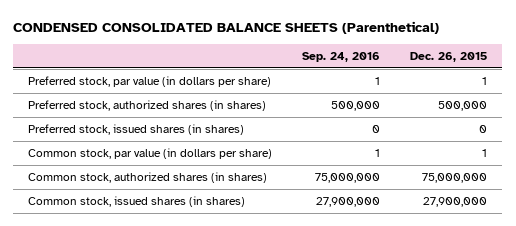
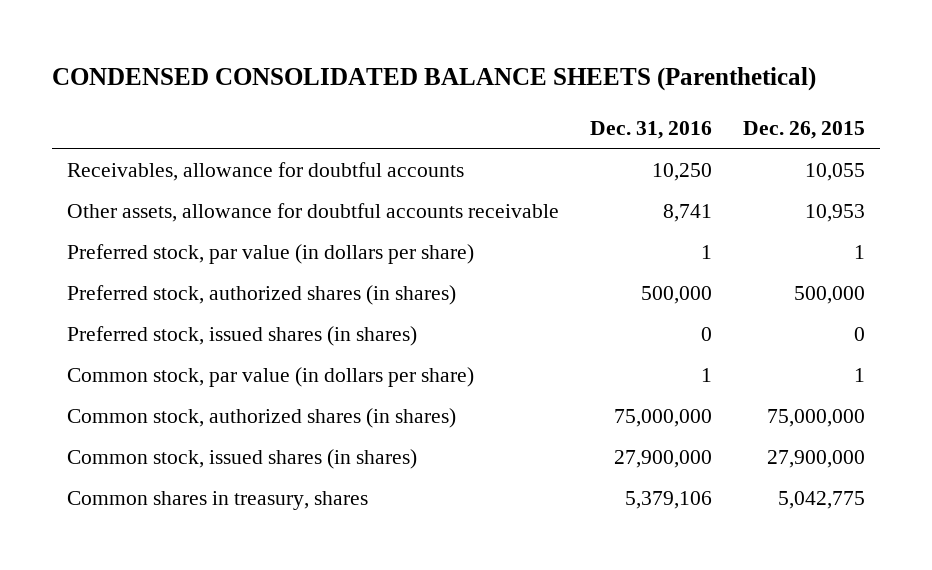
[302,51,381,62] Sep. 24, 2016 -> none
none -> [589,120,712,139] Dec. 31, 2016
none -> [67,161,465,181] Receivables, allowance for doubtful accounts
none -> [67,202,560,222] Other assets, allowance for doubtful accounts receivable
none -> [67,490,369,510] Common shares in treasury, shares

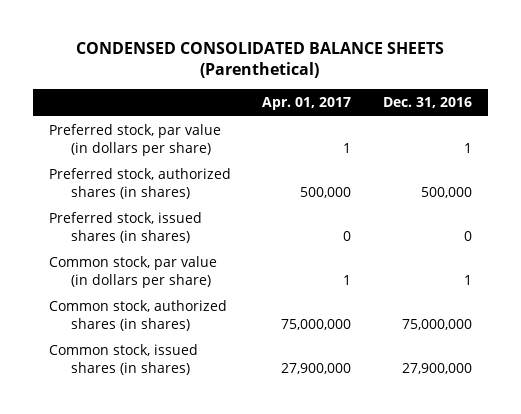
[742,120,865,139] Dec. 26, 2015 -> none
none -> [262,97,352,111] Apr. 01, 2017
[67,161,465,181] Receivables, allowance for doubtful accounts -> none
[67,202,560,222] Other assets, allowance for doubtful accounts receivable -> none
[67,490,369,510] Common shares in treasury, shares -> none

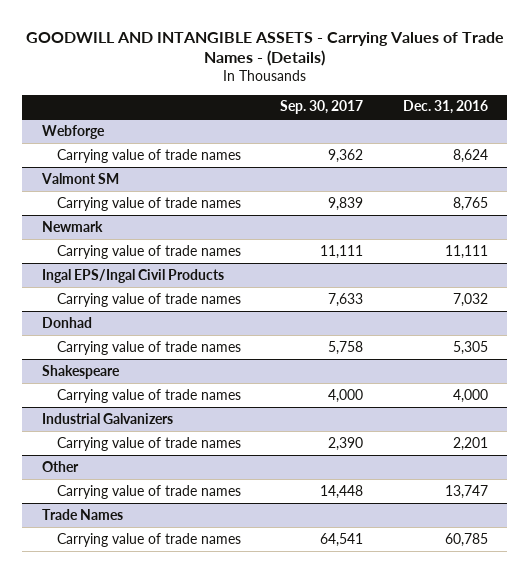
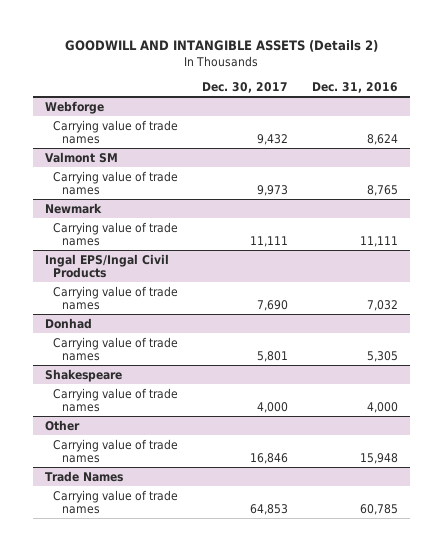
[25,31,504,67] GOODWILL AND INTANGIBLE ASSETS - Carrying Values of Trade Names - (Details) -> [65,40,379,53] GOODWILL AND INTANGIBLE ASSETS (Details 2)
[280,100,364,115] Sep. 30, 2017 -> none
none -> [202,82,289,94] Dec. 30, 2017
[41,412,173,424] Industrial Galvanizers -> none
[57,436,242,451] Carrying value of trade names -> none
[444,484,488,499] 13,747 -> [359,453,398,465] 15,948

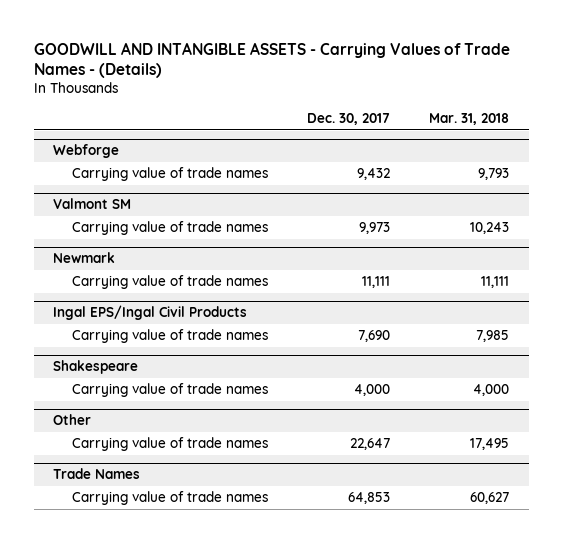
[65,40,379,53] GOODWILL AND INTANGIBLE ASSETS (Details 2) -> [33,41,510,79] GOODWILL AND INTANGIBLE ASSETS - Carrying Values of Trade Names - (Details)
[311,82,398,94] Dec. 31, 2016 -> none
none -> [429,112,510,125] Mar. 31, 2018
[44,317,92,329] Donhad -> none
[53,336,179,362] Carrying value of trade names -> none
[250,453,289,465] 16,846 -> [350,438,391,451] 22,647

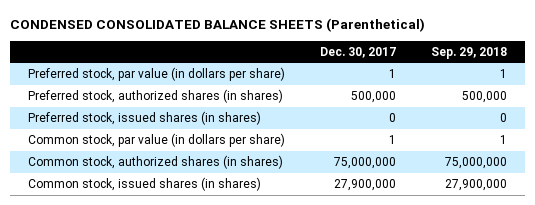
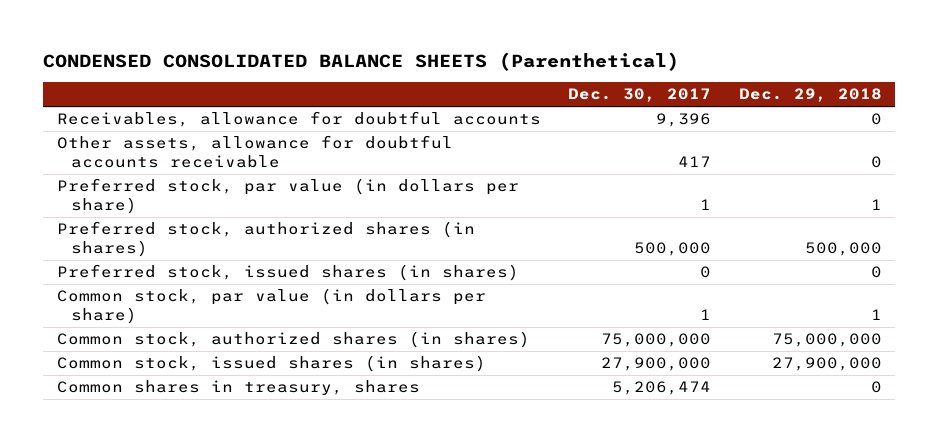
[431,46,508,59] Sep. 29, 2018 -> none
none -> [738,88,882,103] Dec. 29, 2018
none -> [57,111,542,128] Receivables, allowance for doubtful accounts
none -> [57,135,454,168] Other assets, allowance for doubtful accounts receivable
none -> [57,380,421,396] Common shares in treasury, shares

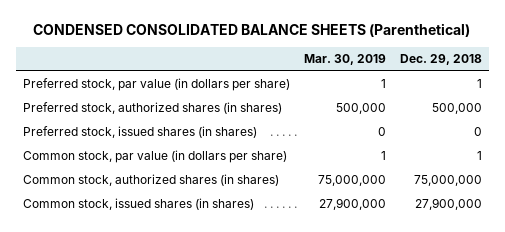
[568,88,712,103] Dec. 30, 2017 -> none
none -> [303,54,386,66] Mar. 30, 2019
[57,111,542,128] Receivables, allowance for doubtful accounts -> none
[57,135,454,168] Other assets, allowance for doubtful accounts receivable -> none
[57,380,421,396] Common shares in treasury, shares -> none

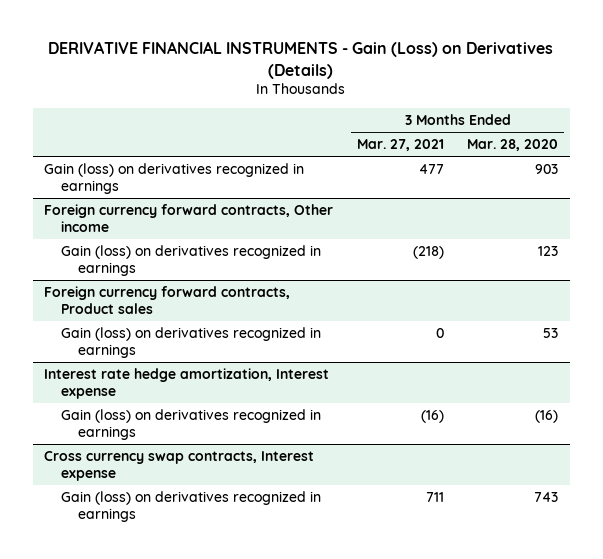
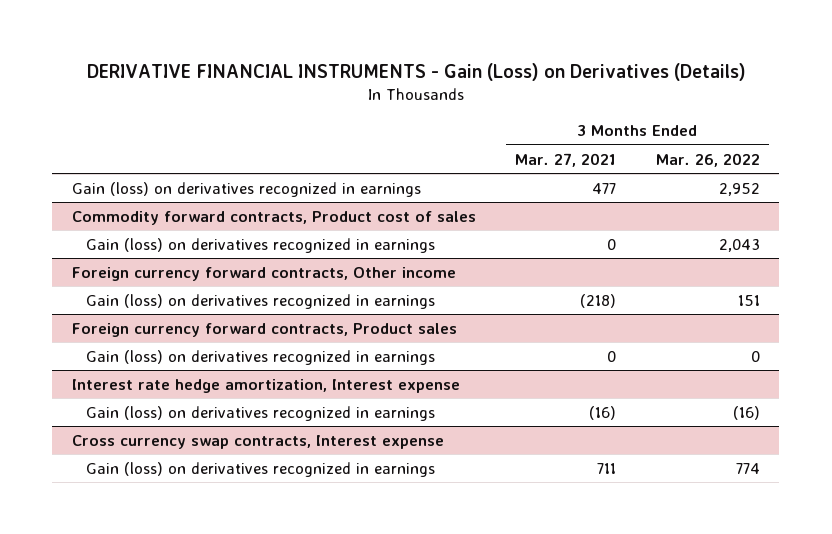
[467,139,559,152] Mar. 28, 2020 -> none
none -> [655,152,760,167] Mar. 26, 2022
none -> [72,210,477,225] Commodity forward contracts, Product cost of sales
none -> [85,237,435,253] Gain (loss) on derivatives recognized in earnings

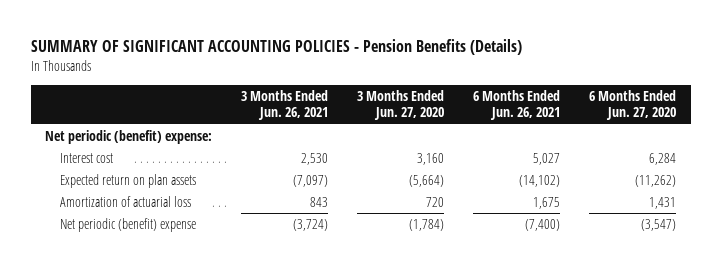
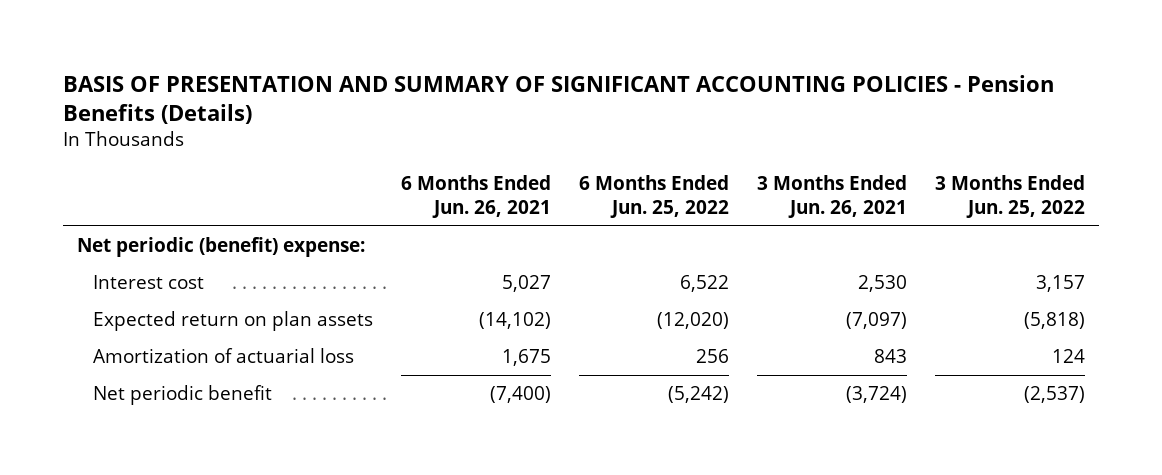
[30,39,522,56] SUMMARY OF SIGNIFICANT ACCOUNTING POLICIES - Pension Benefits (Details) -> [62,74,1054,124] BASIS OF PRESENTATION AND SUMMARY OF SIGNIFICANT ACCOUNTING POLICIES - Pension Benefits (Details)
[357,89,445,121] 3 Months Ended Jun. 27, 2020 -> none
[589,89,677,121] 6 Months Ended Jun. 27, 2020 -> none
none -> [579,174,730,218] 6 Months Ended Jun. 25, 2022
none -> [934,174,1085,218] 3 Months Ended Jun. 25, 2022
[60,218,197,233] Net periodic (benefit) expense -> [93,385,273,406] Net periodic benefit

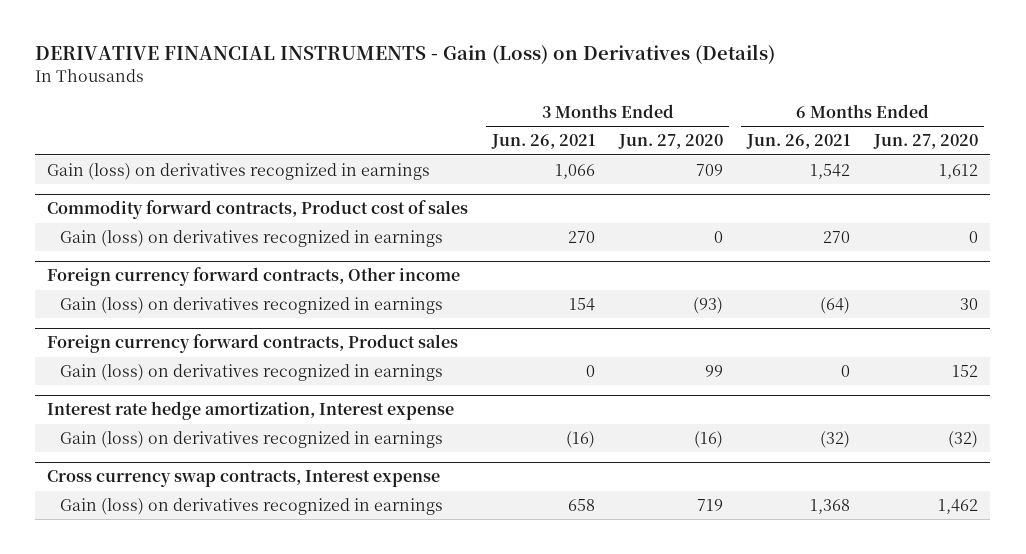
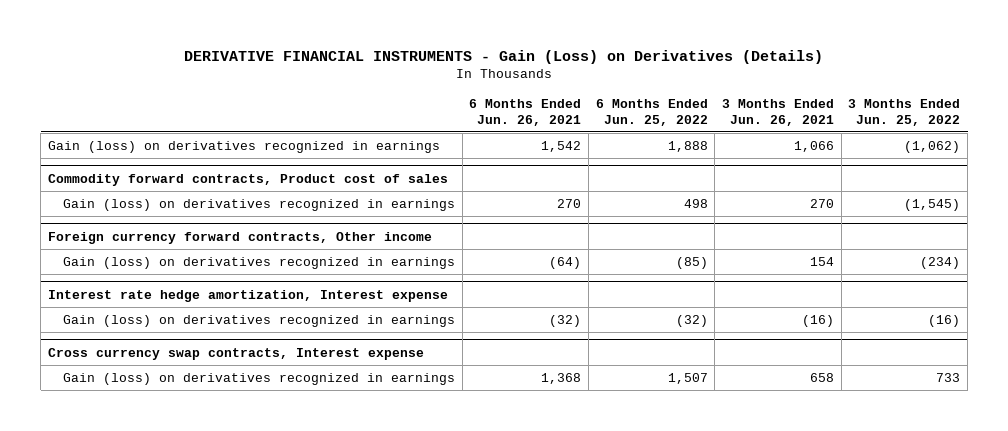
[618,134,724,150] Jun. 27, 2020 -> none
[873,134,979,150] Jun. 27, 2020 -> none
none -> [595,98,708,126] 6 Months Ended Jun. 25, 2022
none -> [848,98,961,126] 3 Months Ended Jun. 25, 2022
[47,334,459,354] Foreign currency forward contracts, Product sales -> none
[59,364,443,382] Gain (loss) on derivatives recognized in earnings -> none

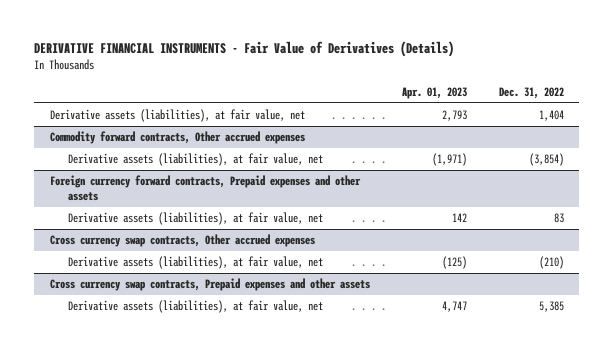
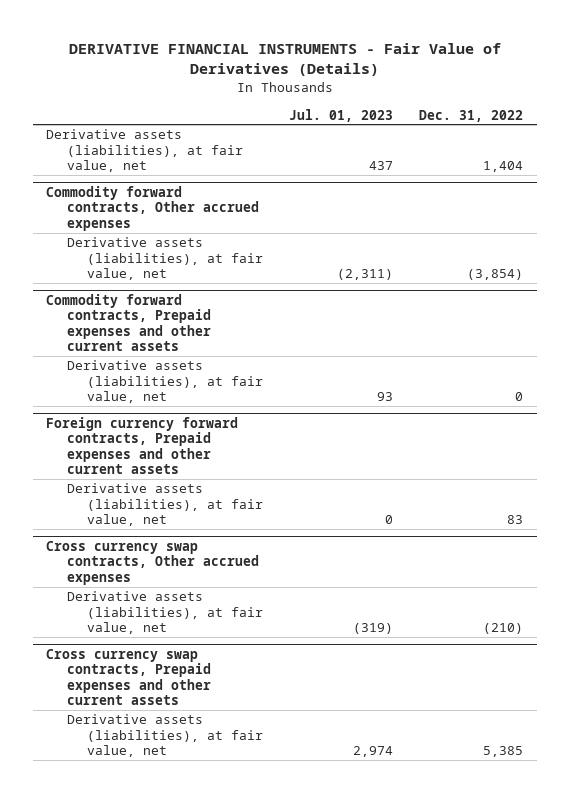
[401,87,467,100] Apr. 01, 2023 -> none
none -> [289,108,394,122] Jul. 01, 2023
none -> [46,294,211,352] Commodity forward contracts, Prepaid expenses and other current assets
none -> [66,360,264,404] Derivative assets (liabilities), at fair value, net
[49,175,361,202] Foreign currency forward contracts, Prepaid expenses and other assets -> [46,417,239,475] Foreign currency forward contracts, Prepaid expenses and other current assets
[49,278,370,292] Cross currency swap contracts, Prepaid expenses and other assets -> [46,649,211,706] Cross currency swap contracts, Prepaid expenses and other current assets

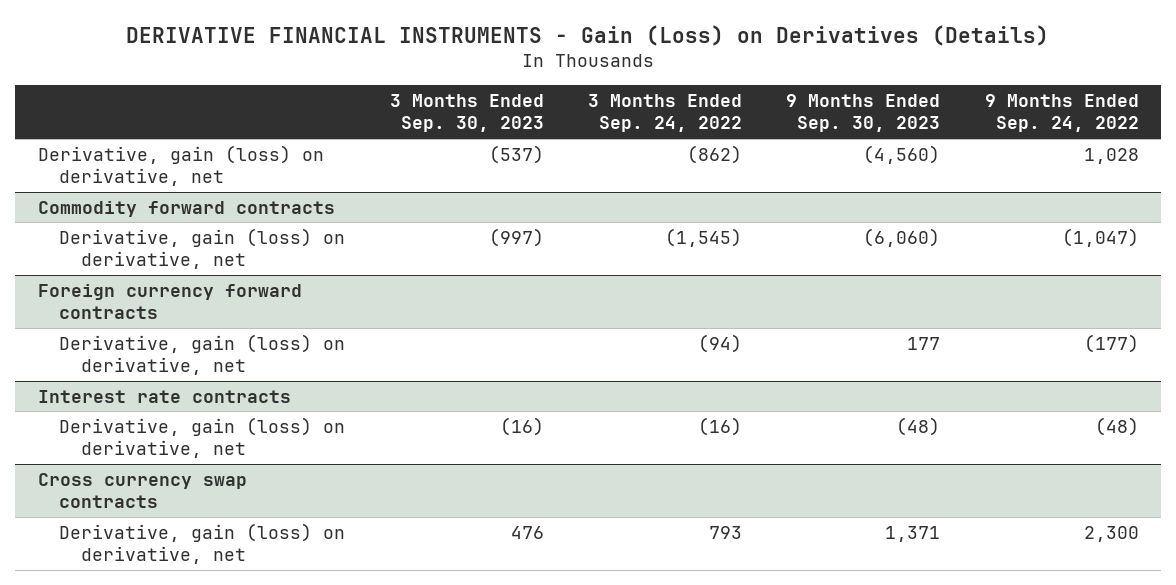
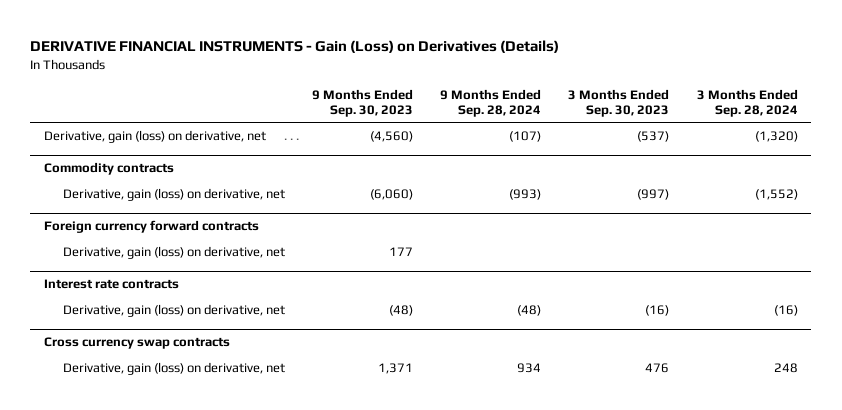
[587,93,742,133] 3 Months Ended Sep. 24, 2022 -> none
[984,93,1139,133] 9 Months Ended Sep. 24, 2022 -> none
none -> [440,88,542,117] 9 Months Ended Sep. 28, 2024
none -> [696,88,798,117] 3 Months Ended Sep. 28, 2024
[37,200,335,217] Commodity forward contracts -> [44,162,175,176] Commodity contracts

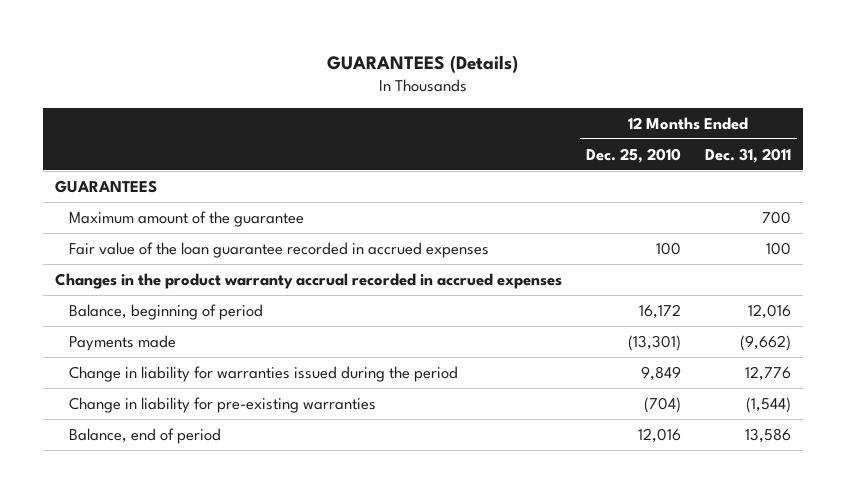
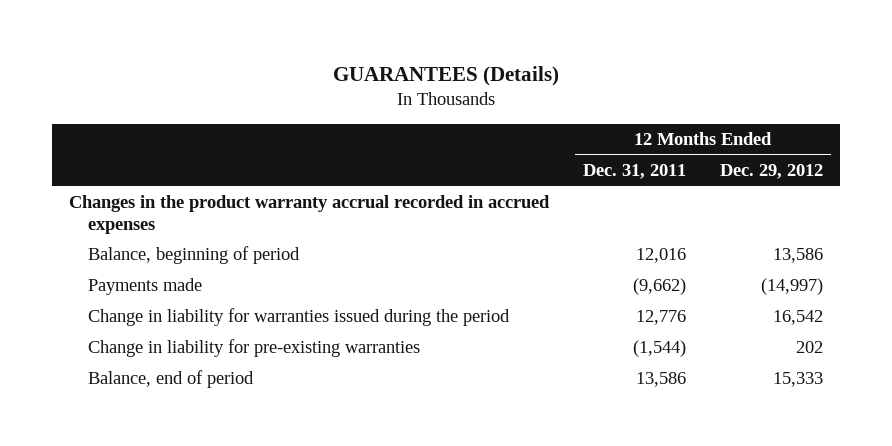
[585,147,681,163] Dec. 25, 2010 -> none
none -> [719,164,823,180] Dec. 29, 2012
[54,179,157,193] GUARANTEES -> none
[68,210,304,227] Maximum amount of the guarantee -> none
[68,241,489,258] Fair value of the loan guarantee recorded in accrued expenses -> none

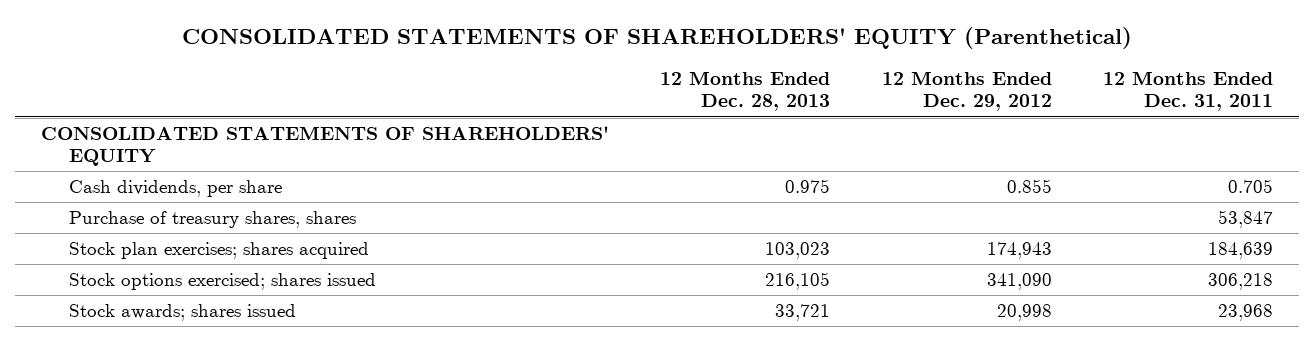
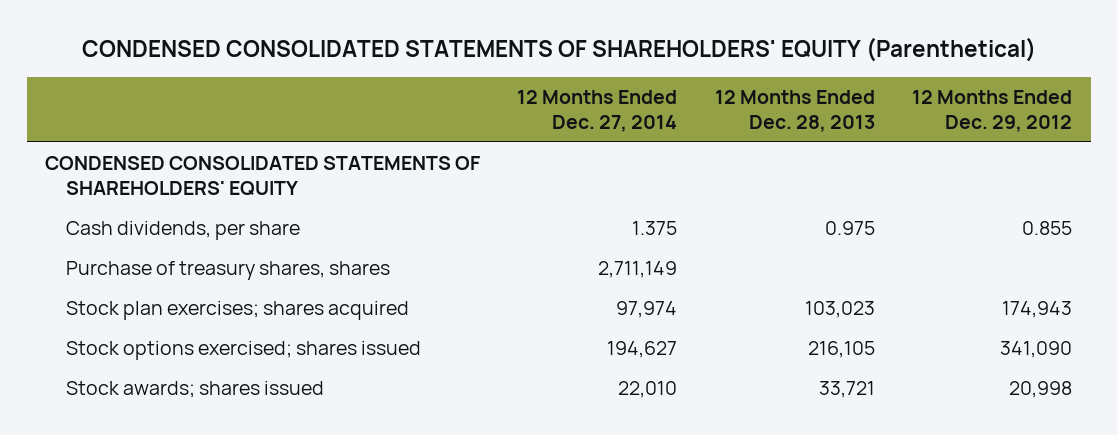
[182,27,1133,50] CONSOLIDATED STATEMENTS OF SHAREHOLDERS' EQUITY (Parenthetical) -> [81,37,1036,63] CONDENSED CONSOLIDATED STATEMENTS OF SHAREHOLDERS' EQUITY (Parenthetical)
[1103,71,1274,112] 12 Months Ended Dec. 31, 2011 -> none
none -> [517,89,678,132] 12 Months Ended Dec. 27, 2014
[40,126,609,167] CONSOLIDATED STATEMENTS OF SHAREHOLDERS' EQUITY -> [45,156,481,197] CONDENSED CONSOLIDATED STATEMENTS OF SHAREHOLDERS' EQUITY

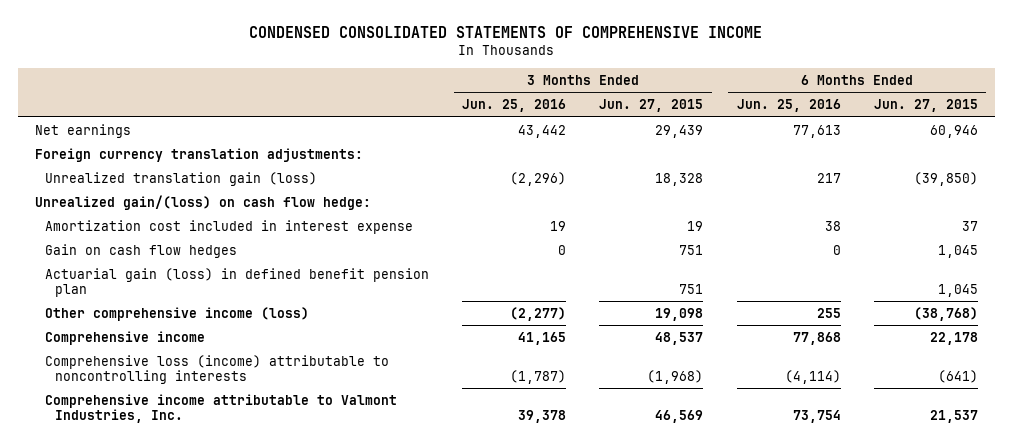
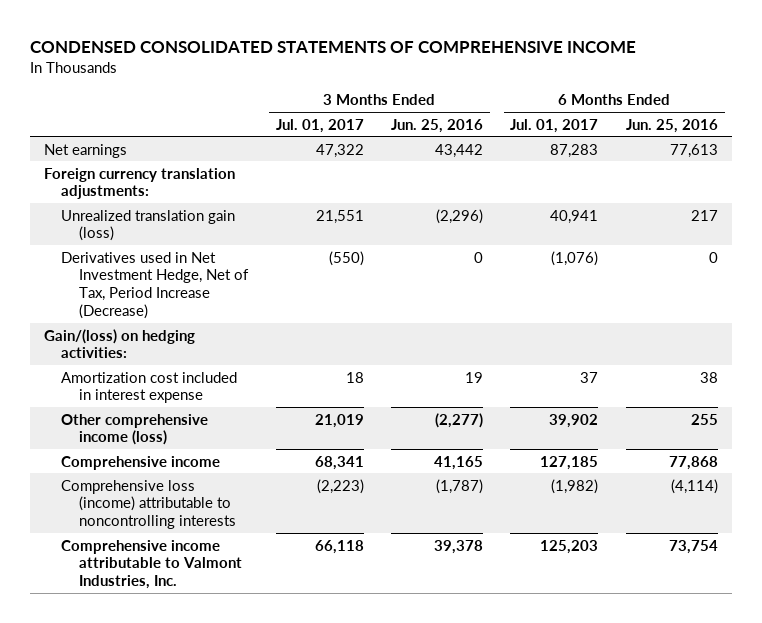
[599,99,704,113] Jun. 27, 2015 -> none
[874,99,979,113] Jun. 27, 2015 -> none
none -> [275,118,364,133] Jul. 01, 2017
none -> [510,118,599,133] Jul. 01, 2017
none -> [61,251,250,320] Derivatives used in Net Investment Hedge, Net of Tax, Period Increase (Decrease)
[34,194,371,210] Unrealized gain/(loss) on cash flow hedge: -> [43,328,195,359] Gain/(loss) on hedging activities:
[44,243,237,258] Gain on cash flow hedges -> none
[44,267,429,297] Actuarial gain (loss) in defined benefit pension plan -> none

